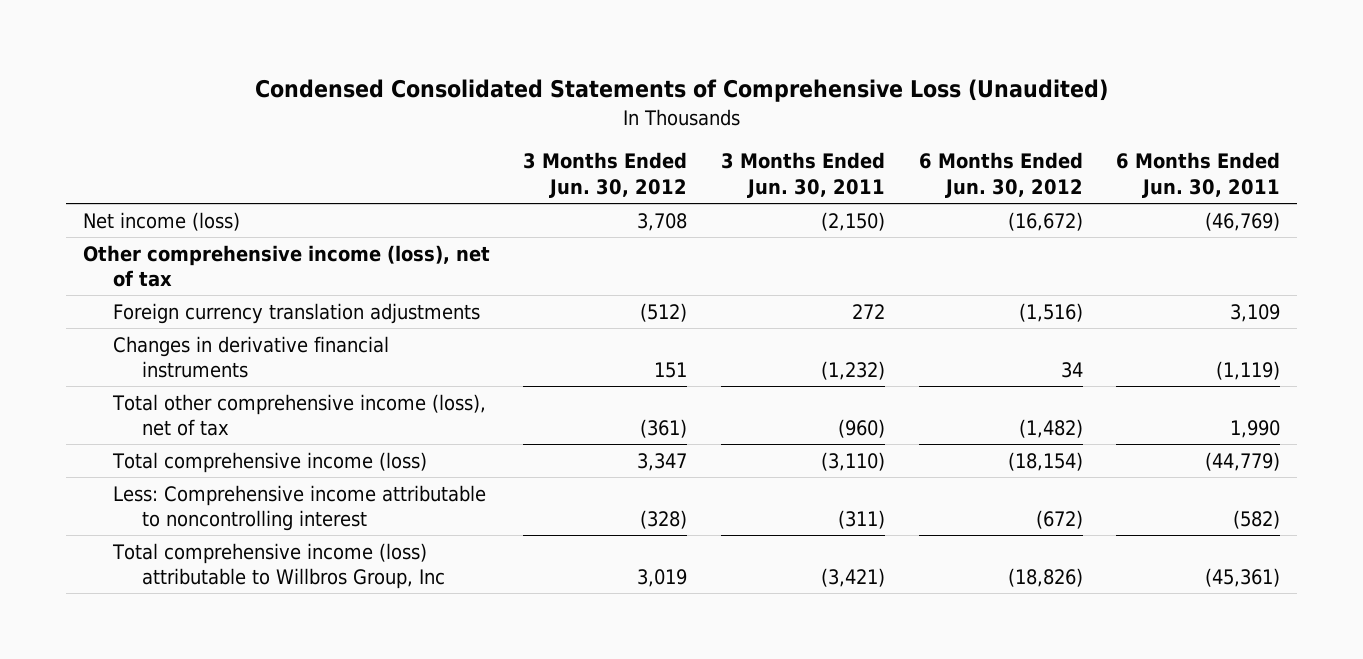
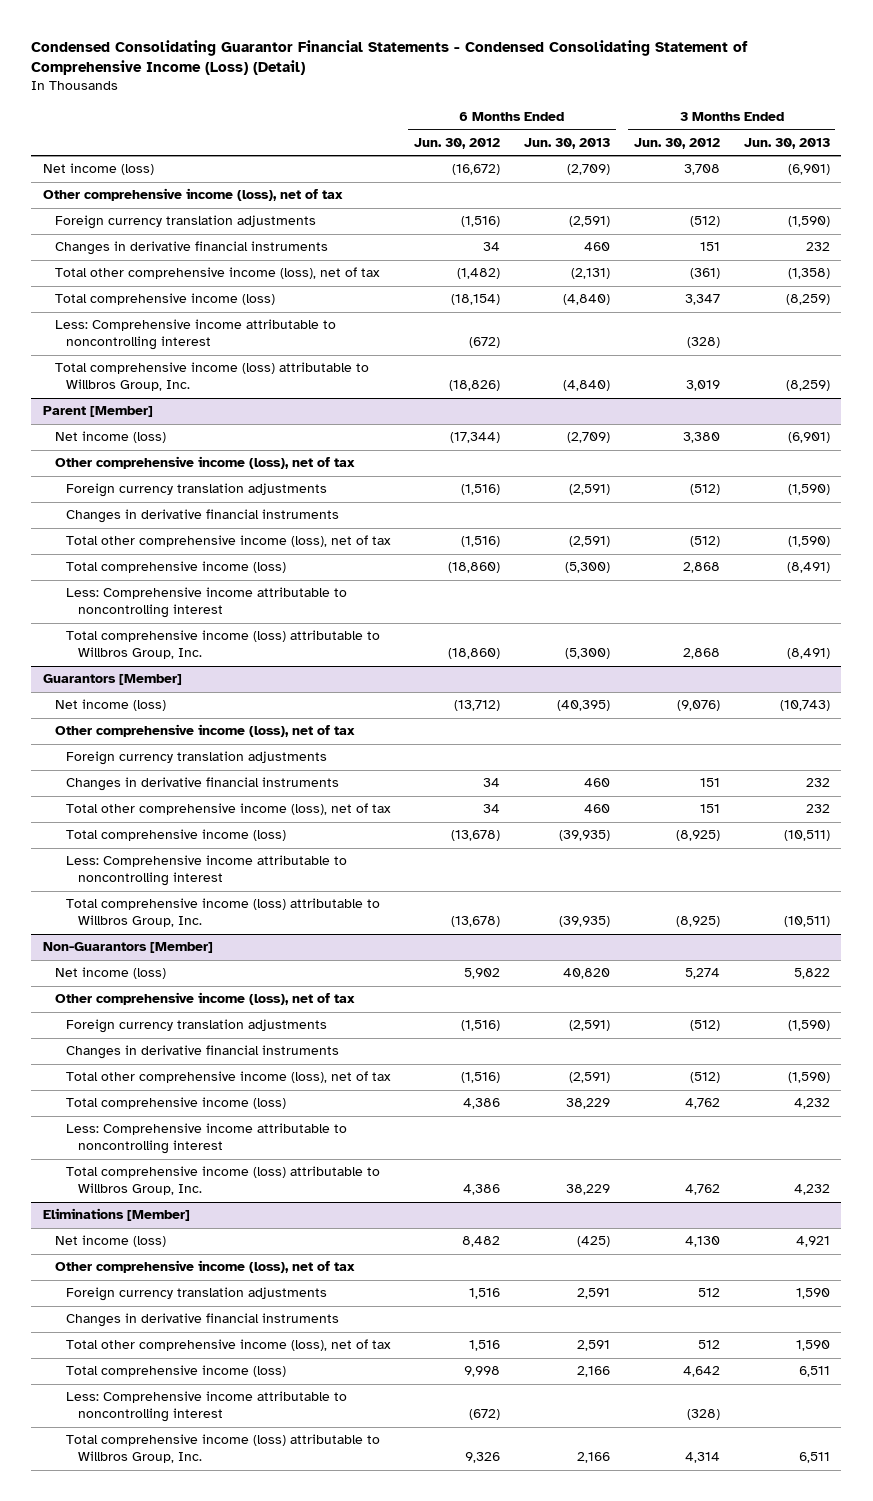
[254,79,1108,103] Condensed Consolidated Statements of Comprehensive Loss (Unaudited) -> [31,39,749,76] Condensed Consolidating Guarantor Financial Statements - Condensed Consolidating Statement of Comprehensive Income (Loss) (Detail)
[721,152,886,199] 3 Months Ended Jun. 30, 2011 -> none
[1116,152,1281,199] 6 Months Ended Jun. 30, 2011 -> none
none -> [524,137,611,149] Jun. 30, 2013
none -> [743,137,830,149] Jun. 30, 2013
[111,542,446,590] Total comprehensive income (loss) attributable to Willbros Group, Inc -> [54,362,369,392] Total comprehensive income (loss) attributable to Willbros Group, Inc.
none -> [43,406,154,418] Parent [Member]
none -> [54,431,166,444] Net income (loss)
none -> [54,456,355,470] Other comprehensive income (loss), net of tax
none -> [66,483,328,498] Foreign currency translation adjustments
none -> [66,509,340,524] Changes in derivative financial instruments
none -> [66,535,392,548] Total other comprehensive income (loss), net of tax
none -> [66,561,287,574] Total comprehensive income (loss)
none -> [66,587,348,619] Less: Comprehensive income attributable to noncontrolling interest
none -> [66,630,381,660] Total comprehensive income (loss) attributable to Willbros Group, Inc.
none -> [43,674,183,686] Guarantors [Member]
none -> [54,699,166,712] Net income (loss)
none -> [54,724,355,738] Other comprehensive income (loss), net of tax
none -> [66,751,328,766] Foreign currency translation adjustments
none -> [66,777,340,792] Changes in derivative financial instruments
none -> [66,803,392,816] Total other comprehensive income (loss), net of tax
none -> [66,829,287,842] Total comprehensive income (loss)
none -> [66,855,348,887] Less: Comprehensive income attributable to noncontrolling interest
none -> [66,898,381,928] Total comprehensive income (loss) attributable to Willbros Group, Inc.
none -> [43,942,214,954] Non-Guarantors [Member]
none -> [54,967,166,980] Net income (loss)
none -> [54,992,355,1006] Other comprehensive income (loss), net of tax
none -> [66,1019,328,1034] Foreign currency translation adjustments
none -> [66,1045,340,1060] Changes in derivative financial instruments
none -> [66,1071,392,1084] Total other comprehensive income (loss), net of tax
none -> [66,1097,287,1110] Total comprehensive income (loss)
none -> [66,1123,348,1155] Less: Comprehensive income attributable to noncontrolling interest
none -> [66,1166,381,1196] Total comprehensive income (loss) attributable to Willbros Group, Inc.
none -> [43,1208,191,1222] Eliminations [Member]
none -> [54,1235,166,1248] Net income (loss)
none -> [54,1260,355,1274] Other comprehensive income (loss), net of tax
none -> [66,1287,328,1302] Foreign currency translation adjustments
none -> [66,1313,340,1328] Changes in derivative financial instruments
none -> [66,1339,392,1352] Total other comprehensive income (loss), net of tax
none -> [66,1365,287,1378] Total comprehensive income (loss)
none -> [66,1391,348,1423] Less: Comprehensive income attributable to noncontrolling interest
none -> [66,1434,381,1464] Total comprehensive income (loss) attributable to Willbros Group, Inc.

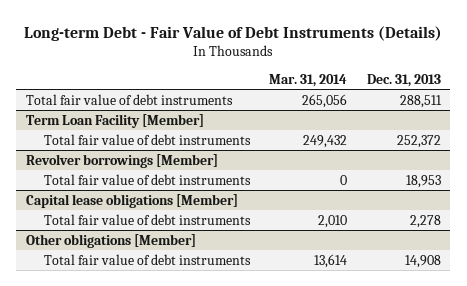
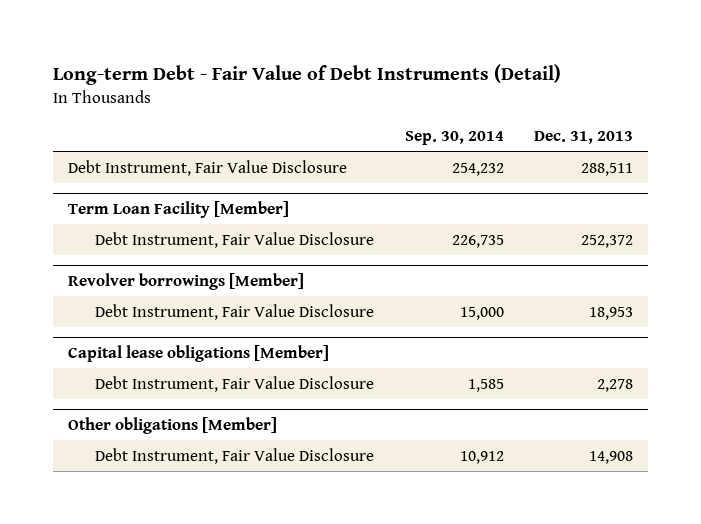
[24,25,443,41] Long-term Debt - Fair Value of Debt Instruments (Details) -> [53,63,562,85] Long-term Debt - Fair Value of Debt Instruments (Detail)
[269,74,348,88] Mar. 31, 2014 -> none
none -> [404,131,504,146] Sep. 30, 2014
[26,93,234,105] Total fair value of debt instruments -> [68,159,348,176] Debt Instrument, Fair Value Disclosure
[44,133,252,145] Total fair value of debt instruments -> [95,231,375,248] Debt Instrument, Fair Value Disclosure
[44,173,252,185] Total fair value of debt instruments -> [95,303,375,320] Debt Instrument, Fair Value Disclosure
[44,213,252,225] Total fair value of debt instruments -> [95,375,375,392] Debt Instrument, Fair Value Disclosure
[44,253,252,265] Total fair value of debt instruments -> [95,447,375,464] Debt Instrument, Fair Value Disclosure

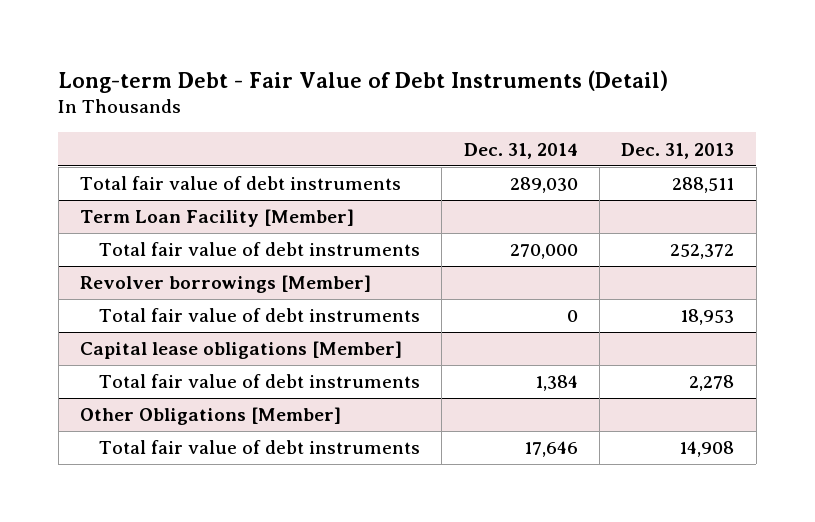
[404,131,504,146] Sep. 30, 2014 -> none
none -> [463,142,578,159] Dec. 31, 2014
[68,159,348,176] Debt Instrument, Fair Value Disclosure -> [80,176,402,191] Total fair value of debt instruments
[95,231,375,248] Debt Instrument, Fair Value Disclosure -> [98,242,420,257] Total fair value of debt instruments
[95,303,375,320] Debt Instrument, Fair Value Disclosure -> [98,308,420,323] Total fair value of debt instruments
[95,375,375,392] Debt Instrument, Fair Value Disclosure -> [98,374,420,389] Total fair value of debt instruments
[68,416,278,434] Other obligations [Member] -> [80,407,342,426] Other Obligations [Member]
[95,447,375,464] Debt Instrument, Fair Value Disclosure -> [98,440,420,455] Total fair value of debt instruments

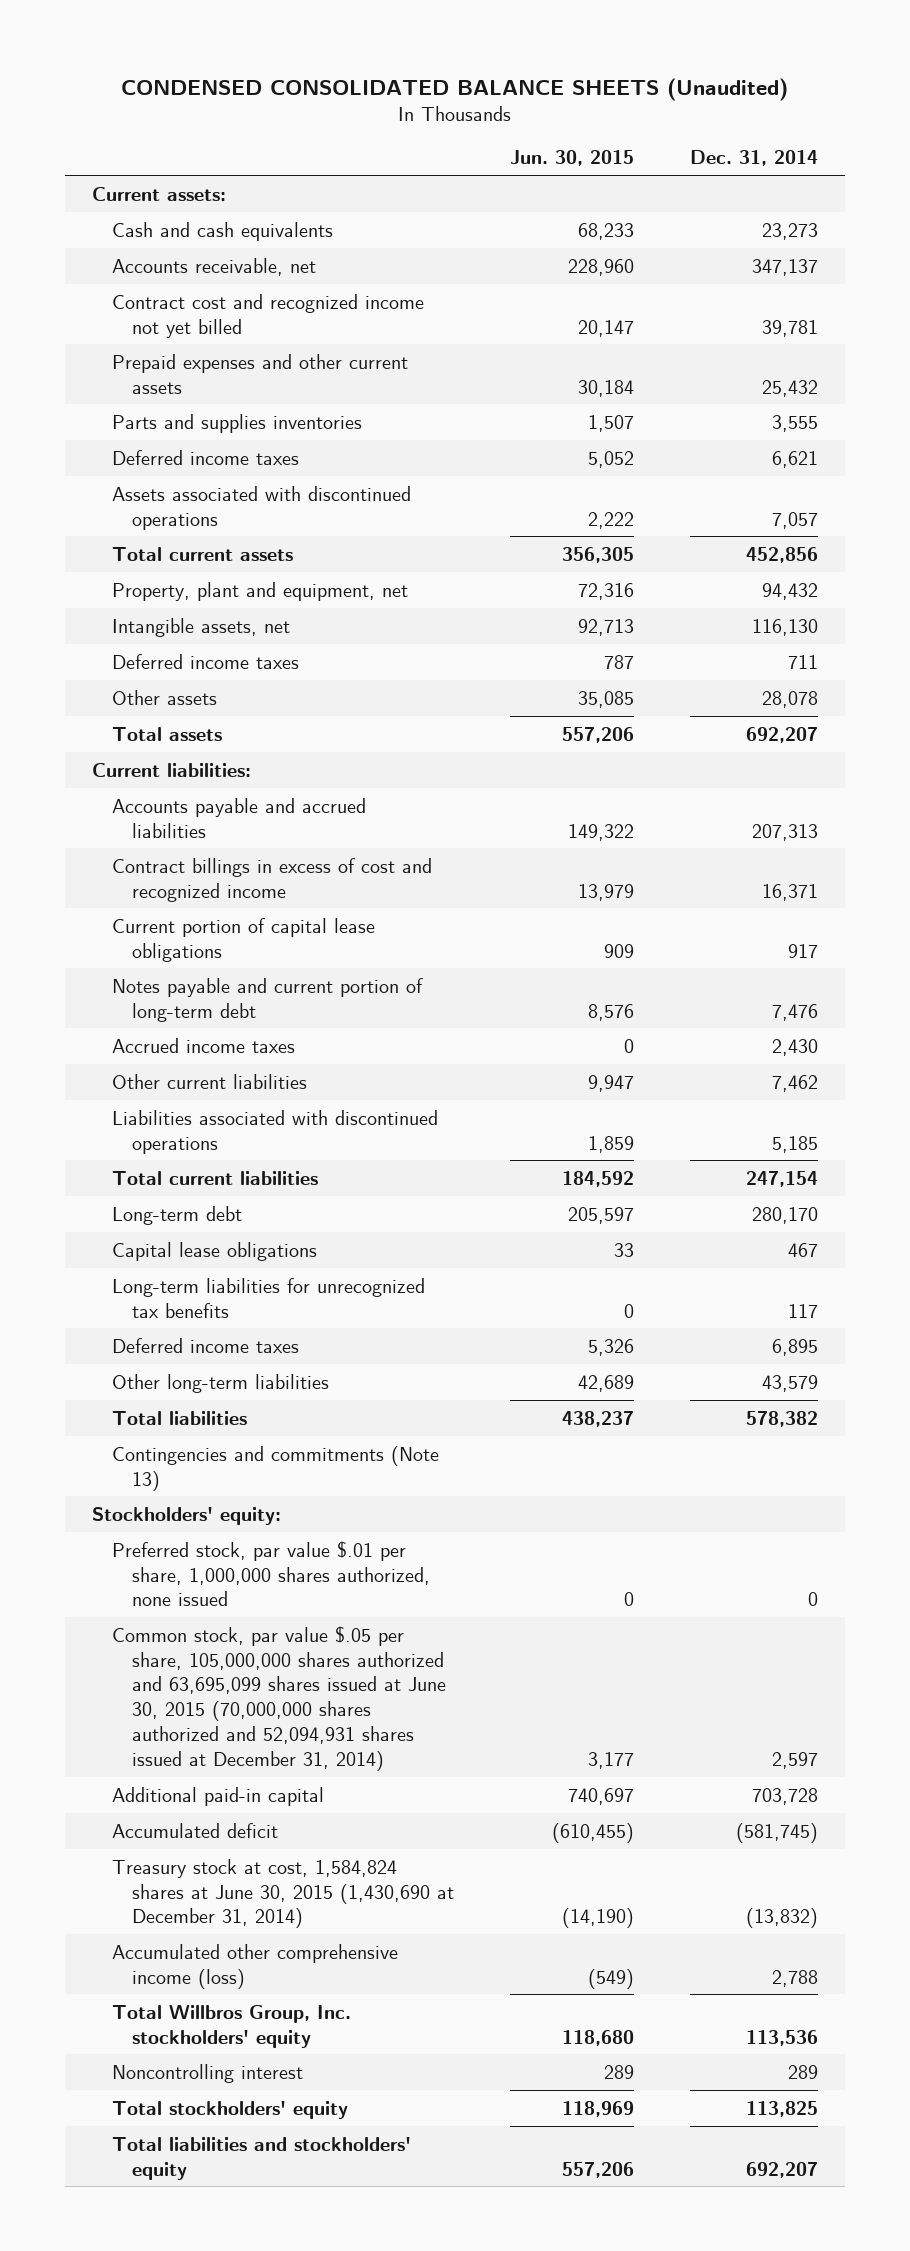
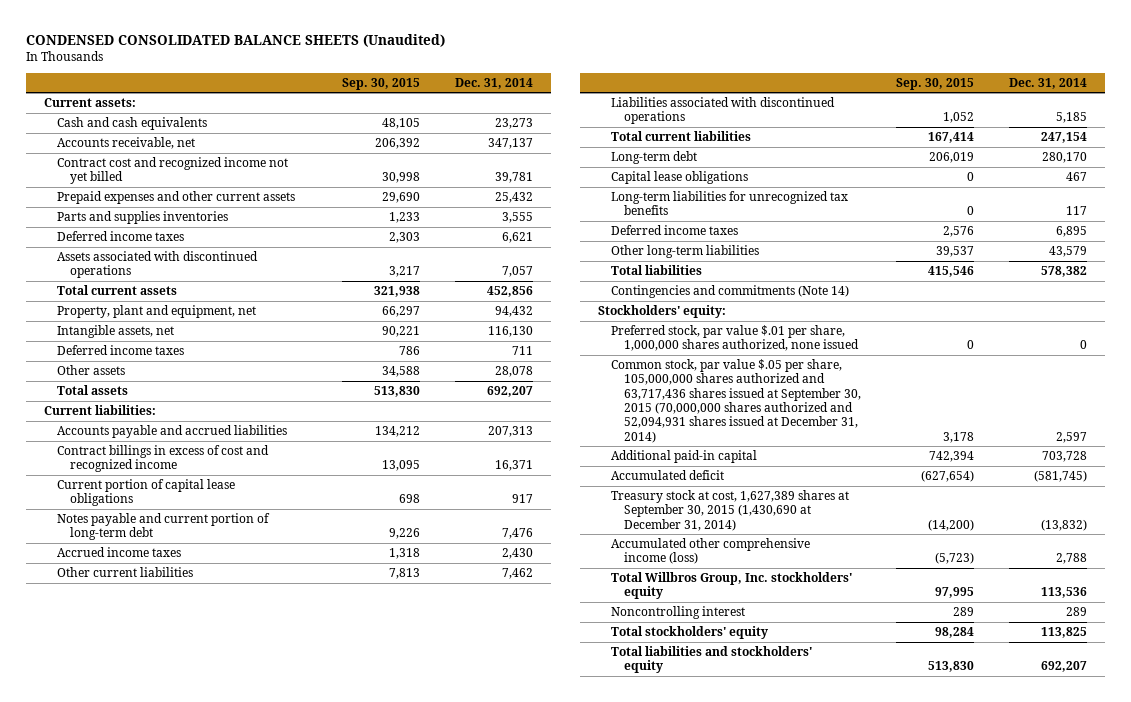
[509,150,634,167] Jun. 30, 2015 -> none
none -> [341,77,420,90] Sep. 30, 2015
[112,1445,440,1491] Contingencies and commitments (Note 13) -> [610,285,849,299] Contingencies and commitments (Note 14)
[112,1625,447,1772] Common stock, par value $.05 per share, 105,000,000 shares authorized and 63,695,099 shares issued at June 30, 2015 (70,000,000 shares authorized and 52,094,931 shares issued at December 31, 2014) -> [610,359,861,443] Common stock, par value $.05 per share, 105,000,000 shares authorized and 63,717,436 shares issued at September 30, 2015 (70,000,000 shares authorized and 52,094,931 shares issued at December 31, 2014)
[112,1858,455,1929] Treasury stock at cost, 1,584,824 shares at June 30, 2015 (1,430,690 at December 31, 2014) -> [610,490,849,531] Treasury stock at cost, 1,627,389 shares at September 30, 2015 (1,430,690 at December 31, 2014)

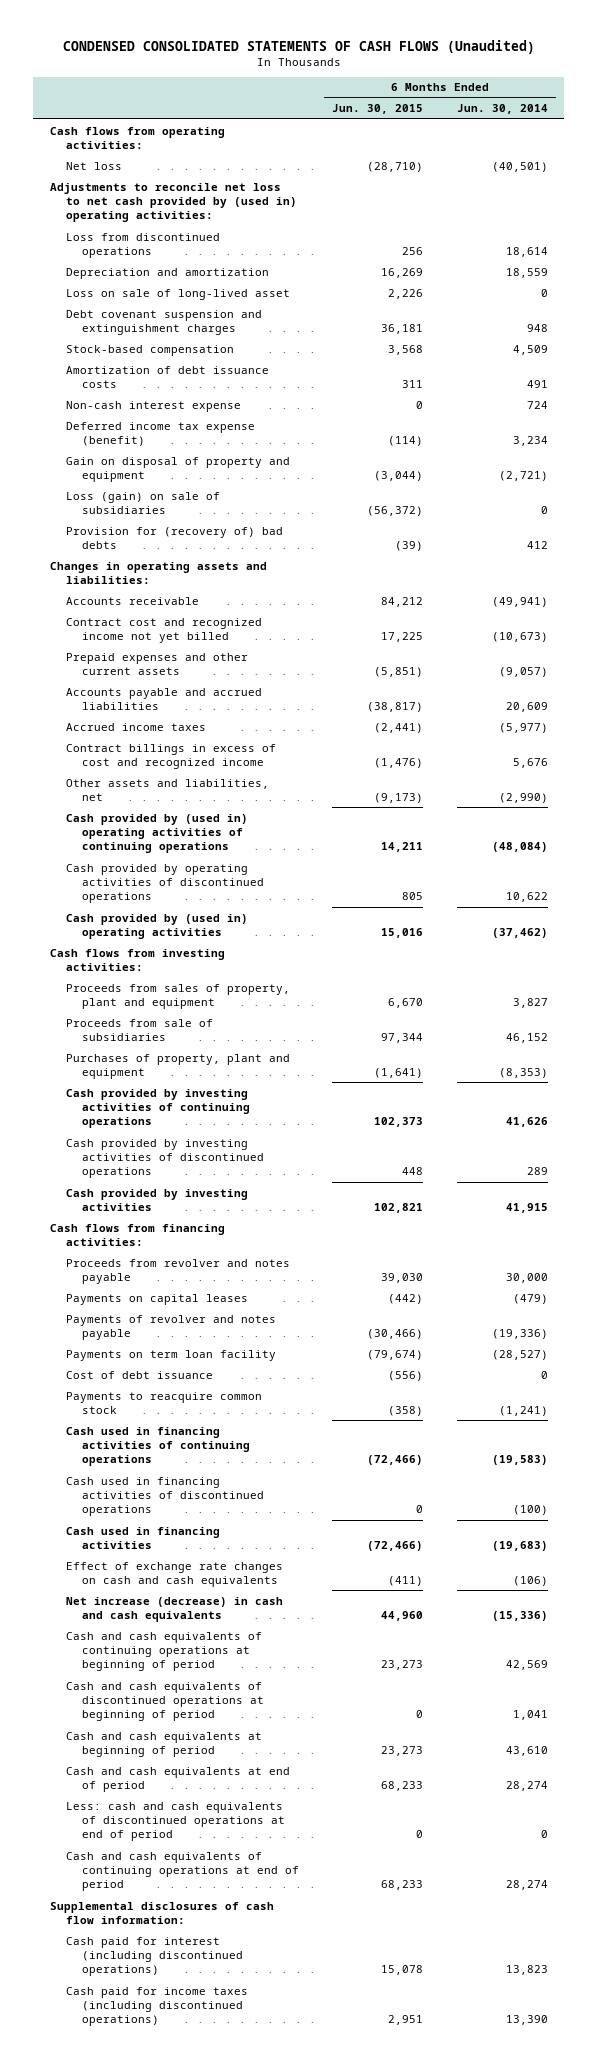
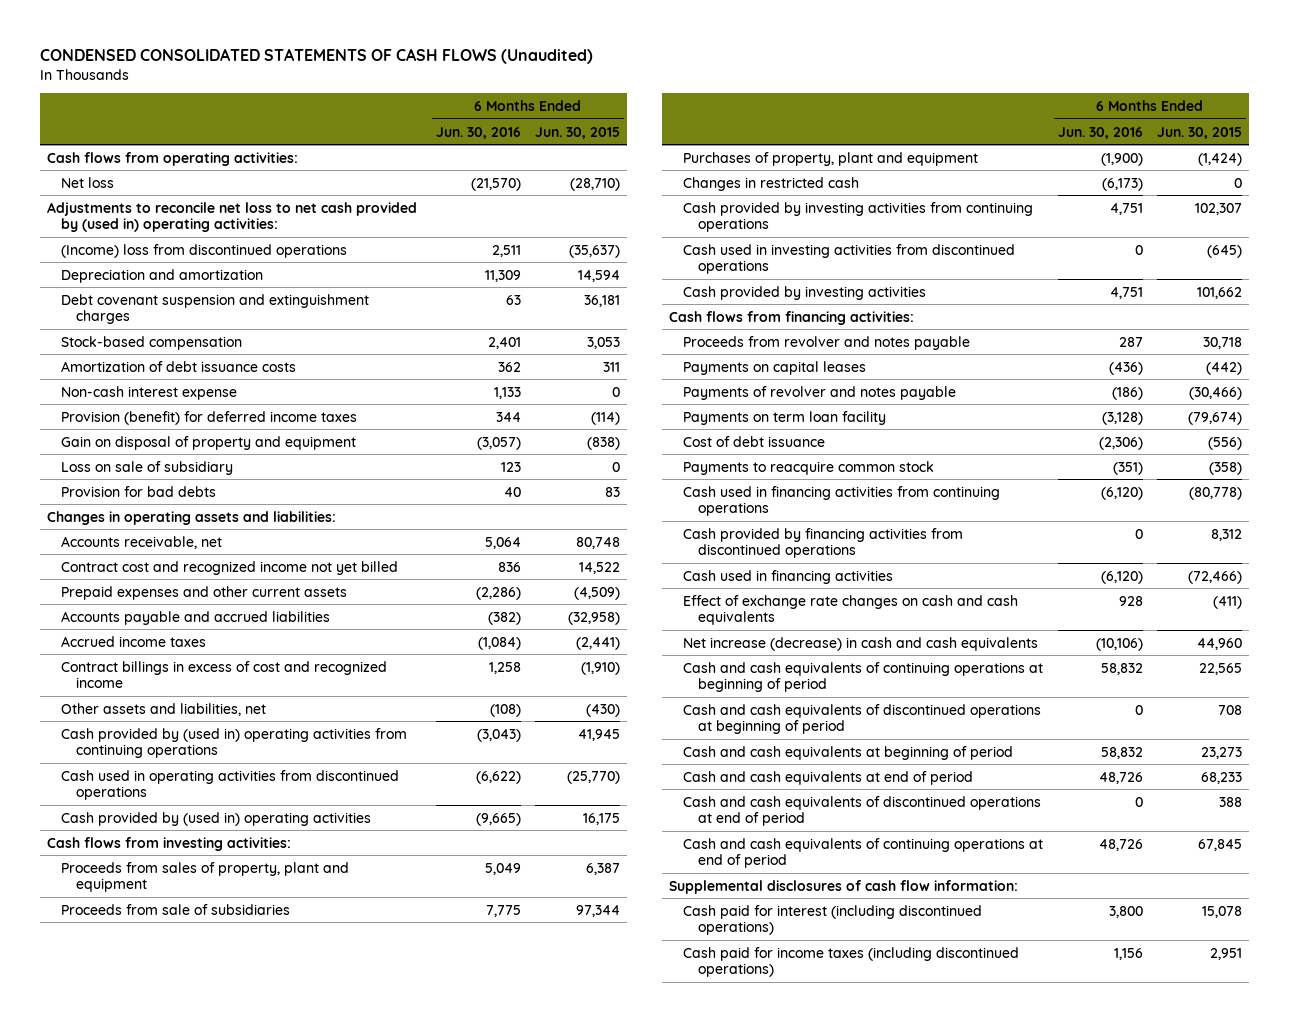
[456,104,548,115] Jun. 30, 2014 -> none
none -> [435,126,521,139] Jun. 30, 2016
[65,288,290,300] Loss on sale of long-lived asset -> none
[65,232,220,258] Loss from discontinued operations -> [61,243,348,258] (Income) loss from discontinued operations
[402,246,424,255] 256 -> [568,244,620,258] (35,637)
[381,267,424,278] 16,269 -> [577,269,620,282] 14,594
[388,344,424,355] 3,568 -> [586,336,620,349] 3,053
[65,421,255,446] Deferred income tax expense (benefit) -> [61,410,358,425] Provision (benefit) for deferred income taxes
[374,470,424,481] (3,044) -> [586,436,620,450] (838)
[65,491,220,514] Loss (gain) on sale of subsidiaries -> [61,460,234,475] Loss on sale of subsidiary
[367,505,424,516] (56,372) -> [611,461,620,472] 0
[65,526,283,549] Provision for (recovery of) bad debts -> [61,485,217,497] Provision for bad debts
[395,540,424,551] (39) -> [604,486,620,497] 83
[65,596,199,605] Accounts receivable -> [61,535,223,549] Accounts receivable, net
[381,596,424,607] 84,212 -> [575,536,620,549] 80,748
[381,631,424,642] 17,225 -> [578,561,620,574] 14,522
[374,666,424,677] (5,851) -> [573,586,620,600] (4,509)
[367,701,424,712] (38,817) -> [567,611,620,625] (32,958)
[374,757,424,768] (1,476) -> [580,661,620,675] (1,910)
[374,792,424,803] (9,173) -> [585,703,620,717] (430)
[65,813,248,854] Cash provided by (used in) operating activities of continuing operations -> [61,727,408,758] Cash provided by (used in) operating activities from continuing operations
[381,842,424,853] 14,211 -> [577,728,620,741] 41,945
[65,863,265,904] Cash provided by operating activities of discontinued operations -> [61,769,400,800] Cash used in operating activities from discontinued operations
[402,892,424,901] 805 -> [566,770,620,784] (25,770)
[381,927,424,938] 15,016 -> [582,812,620,825] 16,175
[388,997,424,1008] 6,670 -> [585,862,620,875] 6,387
[374,1067,424,1078] (1,641) -> [1197,152,1242,166] (1,424)
none -> [683,176,860,191] Changes in restricted cash
[65,1088,251,1129] Cash provided by investing activities of continuing operations -> [683,201,1034,232] Cash provided by investing activities from continuing operations
[374,1117,424,1128] 102,373 -> [1194,202,1242,215] 102,307
[65,1138,265,1179] Cash provided by investing activities of discontinued operations -> [683,243,1016,274] Cash used in investing activities from discontinued operations
[402,1167,424,1176] 448 -> [1206,244,1242,258] (645)
[374,1202,424,1213] 102,821 -> [1196,286,1242,299] 101,662
[381,1272,424,1283] 39,030 -> [1202,336,1242,349] 30,718
[65,1426,251,1467] Cash used in financing activities of continuing operations -> [683,485,1001,516] Cash used in financing activities from continuing operations
[367,1455,424,1466] (72,466) -> [1188,486,1242,500] (80,778)
[65,1476,265,1517] Cash used in financing activities of discontinued operations -> [683,527,964,558] Cash provided by financing activities from discontinued operations
[416,1505,424,1514] 0 -> [1210,528,1242,541] 8,312
[381,1660,424,1671] 23,273 -> [1198,662,1242,675] 22,565
[416,1710,424,1719] 0 -> [1217,704,1242,715] 708
[65,1801,286,1842] Less: cash and cash equivalents of discontinued operations at end of period -> [683,795,1042,826] Cash and cash equivalents of discontinued operations at end of period
[416,1830,424,1839] 0 -> [1218,796,1242,807] 388
[381,1880,424,1891] 68,233 -> [1197,838,1242,851] 67,845

